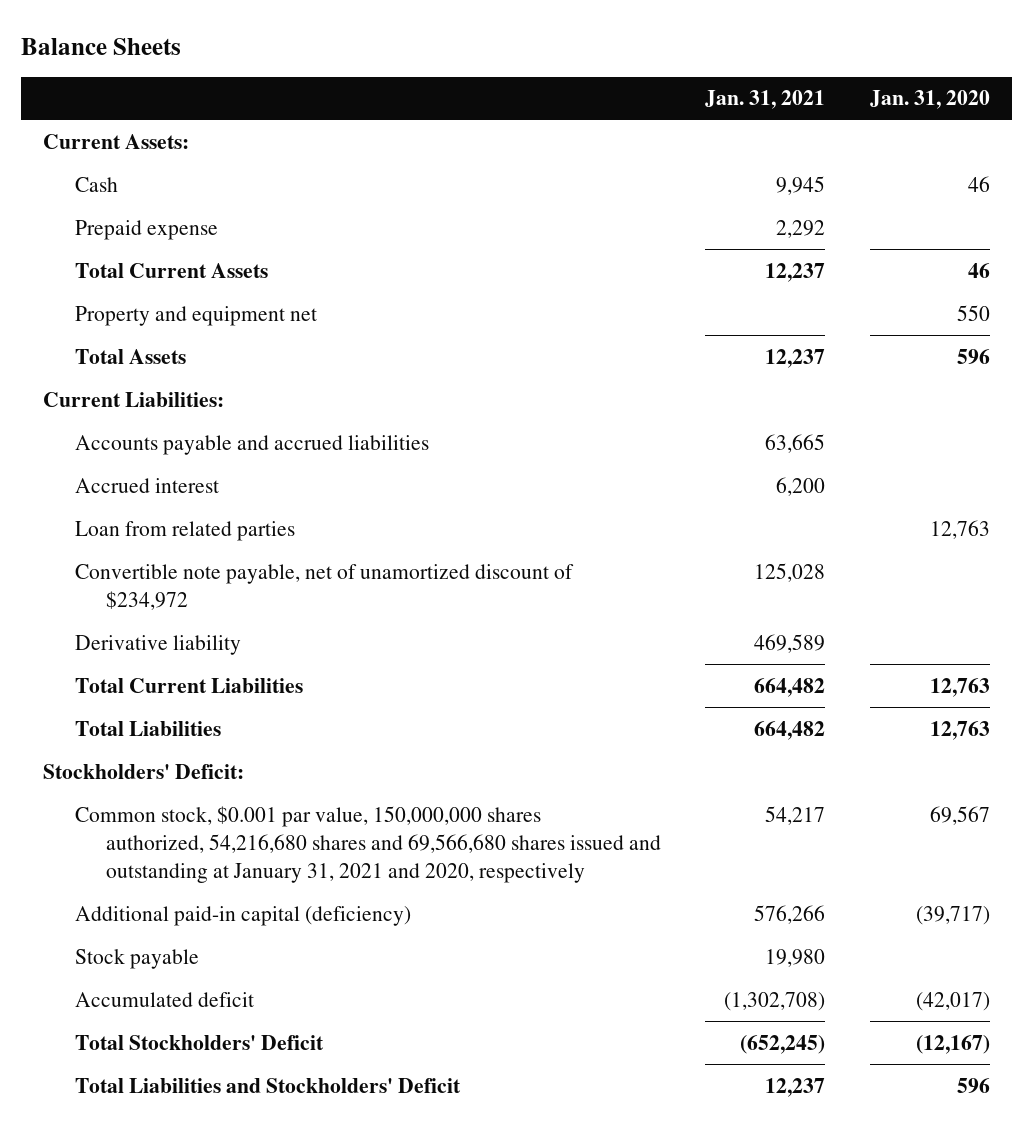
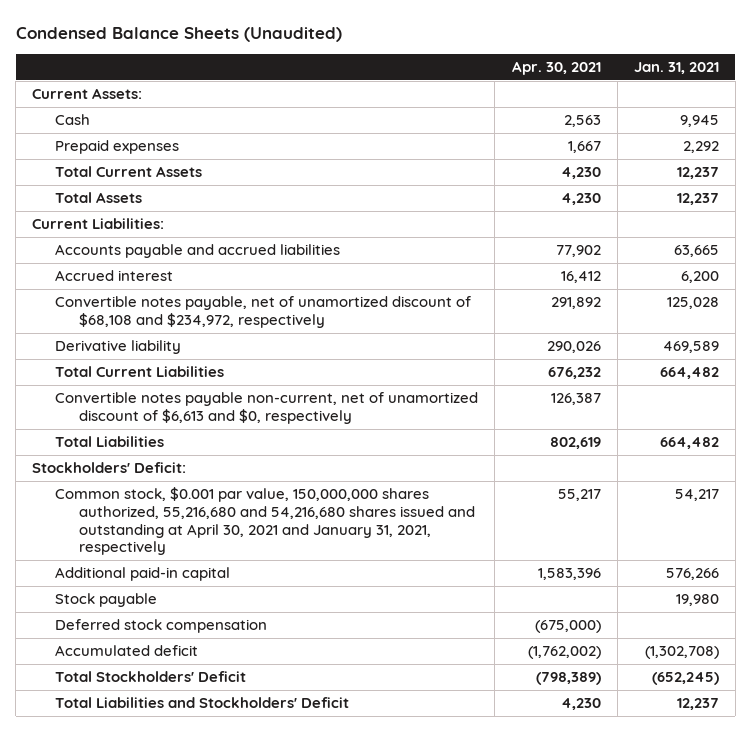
[21,37,182,55] Balance Sheets -> [15,26,342,42] Condensed Balance Sheets (Unaudited)
[869,90,990,110] Jan. 31, 2020 -> none
none -> [511,61,601,76] Apr. 30, 2021
[74,219,218,240] Prepaid expense -> [55,140,180,155] Prepaid expenses
[74,305,317,326] Property and equipment net -> none
[74,520,295,541] Loan from related parties -> none
[74,563,574,610] Convertible note payable, net of unamortized discount of $234,972 -> [55,296,472,328] Convertible notes payable, net of unamortized discount of $68,108 and $234,972, respectively
none -> [55,392,479,424] Convertible notes payable non-current, net of unamortized discount of $6,613 and $0, respectively
[74,805,661,883] Common stock, $0.001 par value, 150,000,000 shares authorized, 54,216,680 shares and 69,566,680 shares issued and outstanding at January 31, 2021 and 2020, respectively -> [55,487,475,556] Common stock, $0.001 par value, 150,000,000 shares authorized, 55,216,680 and 54,216,680 shares issued and outstanding at April 30, 2021 and January 31, 2021, respectively
[74,905,411,926] Additional paid-in capital (deficiency) -> [55,567,231,582] Additional paid-in capital
none -> [55,619,268,634] Deferred stock compensation

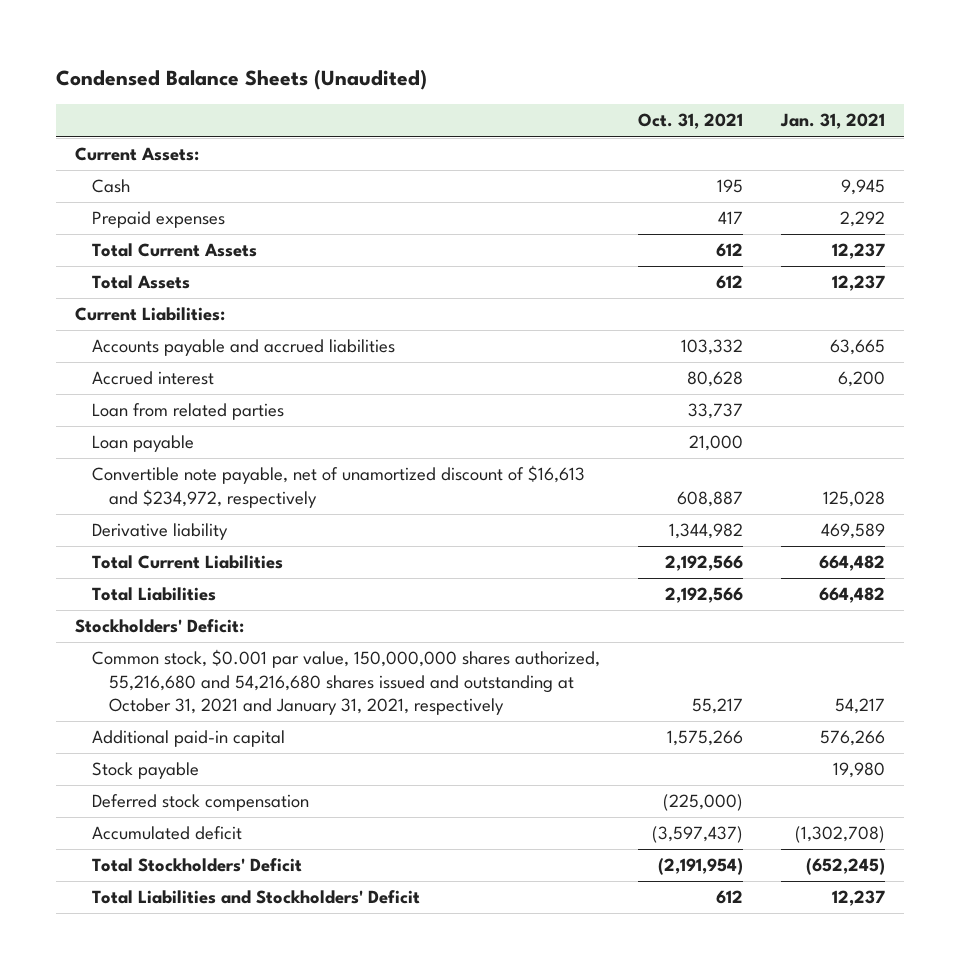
[511,61,601,76] Apr. 30, 2021 -> none
none -> [638,113,744,130] Oct. 31, 2021
none -> [92,403,285,421] Loan from related parties
none -> [92,435,195,453] Loan payable
[55,296,472,328] Convertible notes payable, net of unamortized discount of $68,108 and $234,972, respectively -> [92,465,586,508] Convertible note payable, net of unamortized discount of $16,613 and $234,972, respectively
[55,392,479,424] Convertible notes payable non-current, net of unamortized discount of $6,613 and $0, respectively -> none
[55,487,475,556] Common stock, $0.001 par value, 150,000,000 shares authorized, 55,216,680 and 54,216,680 shares issued and outstanding at April 30, 2021 and January 31, 2021, respectively -> [92,649,601,716] Common stock, $0.001 par value, 150,000,000 shares authorized, 55,216,680 and 54,216,680 shares issued and outstanding at October 31, 2021 and January 31, 2021, respectively

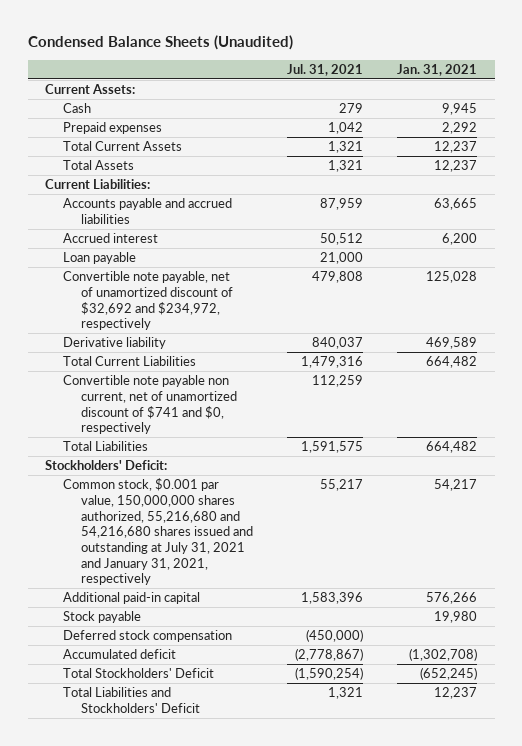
[638,113,744,130] Oct. 31, 2021 -> none
none -> [287,63,364,76] Jul. 31, 2021
[92,403,285,421] Loan from related parties -> none
[92,465,586,508] Convertible note payable, net of unamortized discount of $16,613 and $234,972, respectively -> [62,271,233,331] Convertible note payable, net of unamortized discount of $32,692 and $234,972, respectively
none -> [62,375,237,435] Convertible note payable non current, net of unamortized discount of $741 and $0, respectively
[92,649,601,716] Common stock, $0.001 par value, 150,000,000 shares authorized, 55,216,680 and 54,216,680 shares issued and outstanding at October 31, 2021 and January 31, 2021, respectively -> [62,478,253,586] Common stock, $0.001 par value, 150,000,000 shares authorized, 55,216,680 and 54,216,680 shares issued and outstanding at July 31, 2021 and January 31, 2021, respectively

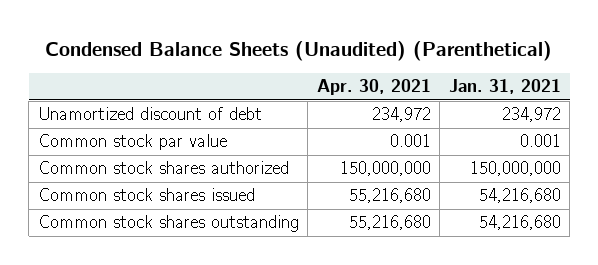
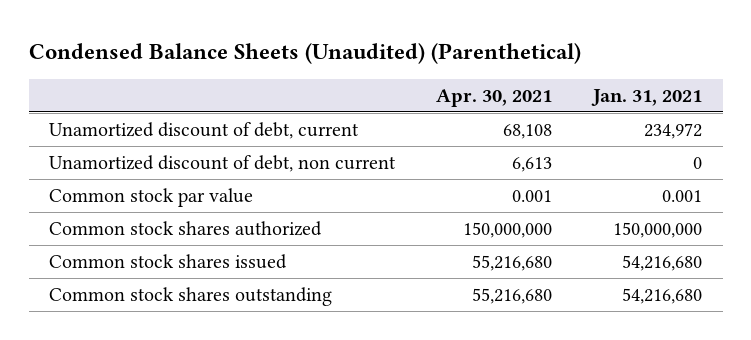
[37,107,262,121] Unamortized discount of debt -> [49,121,360,139] Unamortized discount of debt, current
[371,107,431,123] 234,972 -> [503,123,553,139] 68,108
none -> [49,154,397,172] Unamortized discount of debt, non current

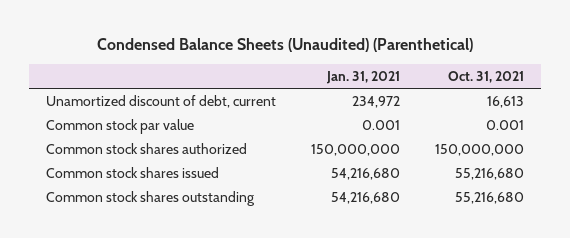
[436,88,553,107] Apr. 30, 2021 -> none
none -> [448,71,525,84] Oct. 31, 2021
[49,154,397,172] Unamortized discount of debt, non current -> none

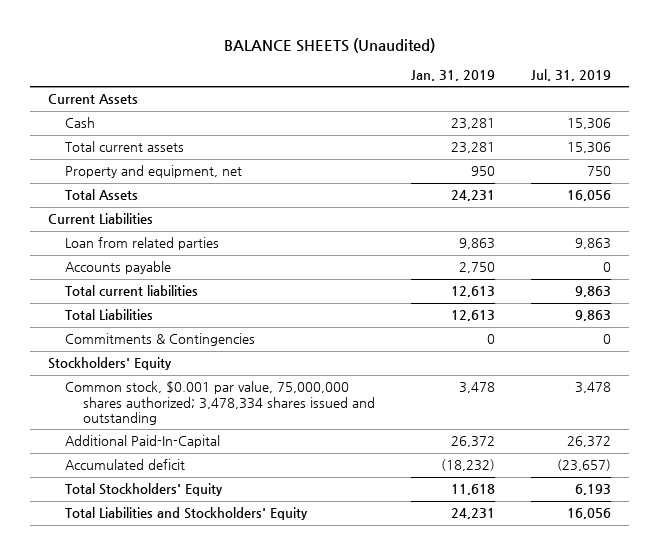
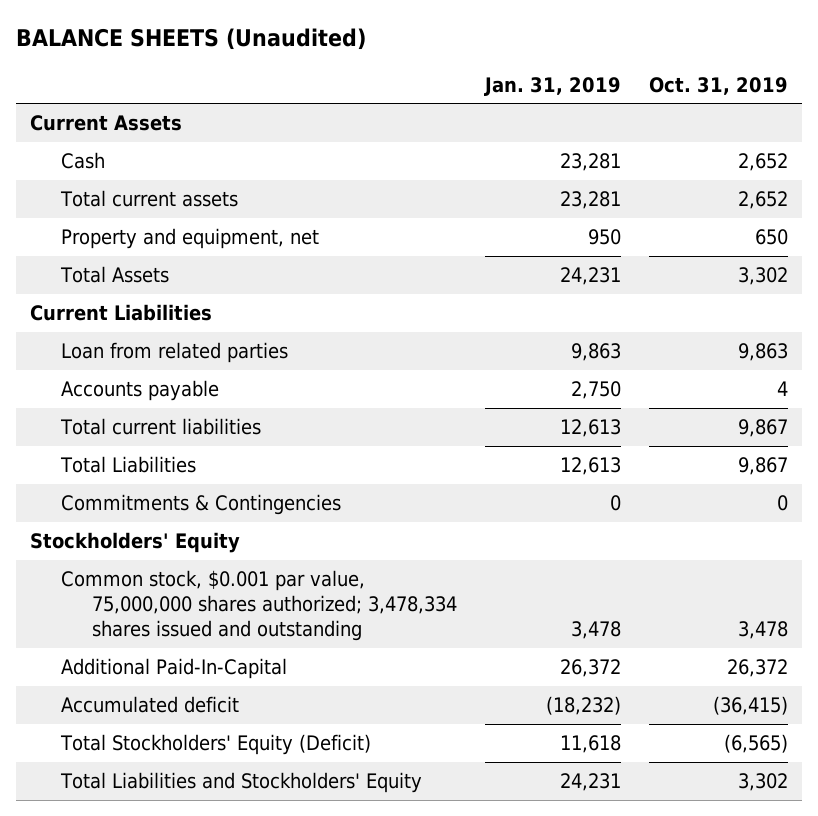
[531,68,612,81] Jul. 31, 2019 -> none
none -> [649,76,789,95] Oct. 31, 2019
[65,483,224,497] Total Stockholders' Equity -> [59,734,371,756] Total Stockholders' Equity (Deficit)

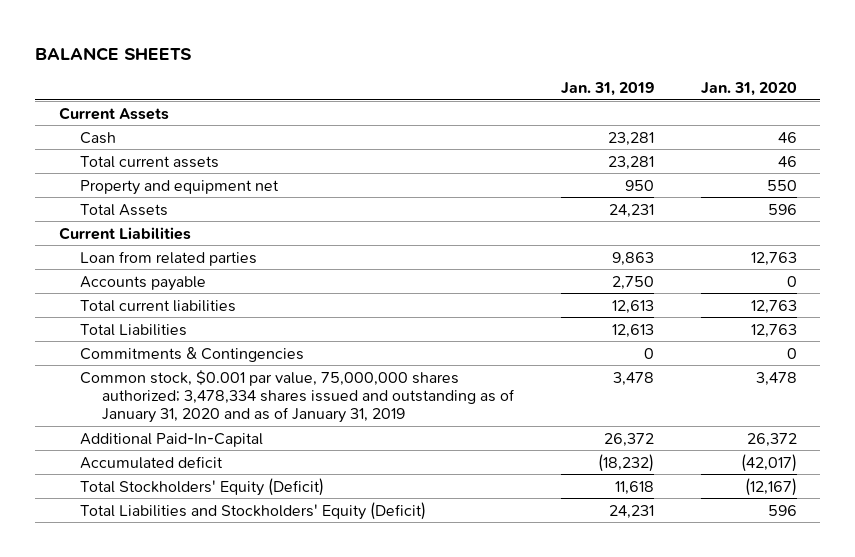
[15,28,366,51] BALANCE SHEETS (Unaudited) -> [35,46,193,61] BALANCE SHEETS
[649,76,789,95] Oct. 31, 2019 -> none
none -> [700,81,797,96] Jan. 31, 2020
[60,228,319,250] Property and equipment, net -> [80,179,280,195] Property and equipment net
[29,532,240,554] Stockholders' Equity -> none
[60,570,458,641] Common stock, $0.001 par value, 75,000,000 shares authorized; 3,478,334 shares issued and outstanding -> [80,369,515,424] Common stock, $0.001 par value, 75,000,000 shares authorized; 3,478,334 shares issued and outstanding as of January 31, 2020 and as of January 31, 2019
[59,772,422,794] Total Liabilities and Stockholders' Equity -> [80,501,427,520] Total Liabilities and Stockholders' Equity (Deficit)

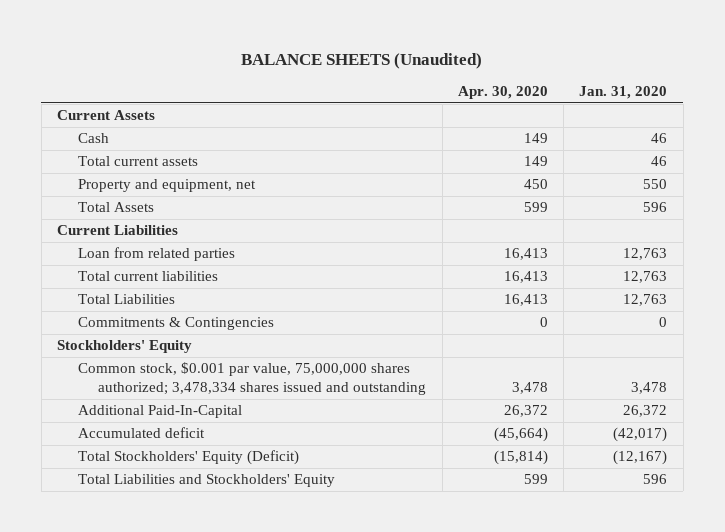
[35,46,193,61] BALANCE SHEETS -> [241,52,483,69] BALANCE SHEETS (Unaudited)
[560,81,654,96] Jan. 31, 2019 -> none
none -> [457,85,548,99] Apr. 30, 2020
[80,179,280,195] Property and equipment net -> [77,179,256,193] Property and equipment, net
[80,275,207,291] Accounts payable -> none
none -> [57,340,193,354] Stockholders' Equity
[80,369,515,424] Common stock, $0.001 par value, 75,000,000 shares authorized; 3,478,334 shares issued and outstanding as of January 31, 2020 and as of January 31, 2019 -> [77,362,427,396] Common stock, $0.001 par value, 75,000,000 shares authorized; 3,478,334 shares issued and outstanding
[80,501,427,520] Total Liabilities and Stockholders' Equity (Deficit) -> [77,474,335,488] Total Liabilities and Stockholders' Equity

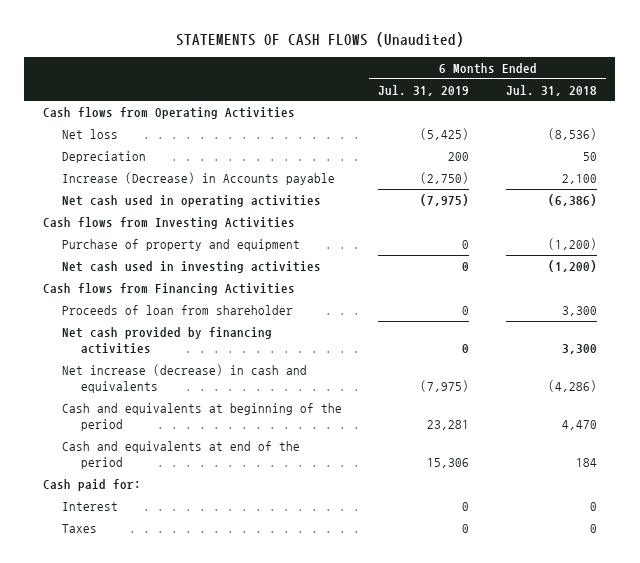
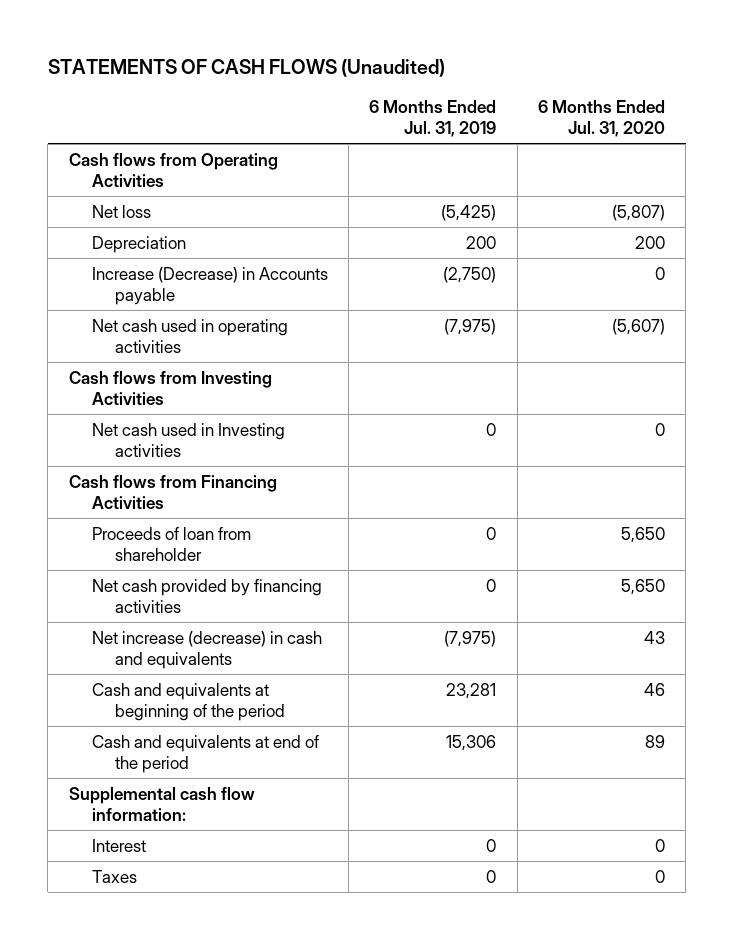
[505,84,597,96] Jul. 31, 2018 -> none
none -> [537,99,665,138] 6 Months Ended Jul. 31, 2020
[61,238,300,251] Purchase of property and equipment -> none
[61,260,321,273] Net cash used in investing activities -> [91,422,285,457] Net cash used in Investing activities
[42,478,141,491] Cash paid for: -> none
none -> [68,786,255,821] Supplemental cash flow information:

